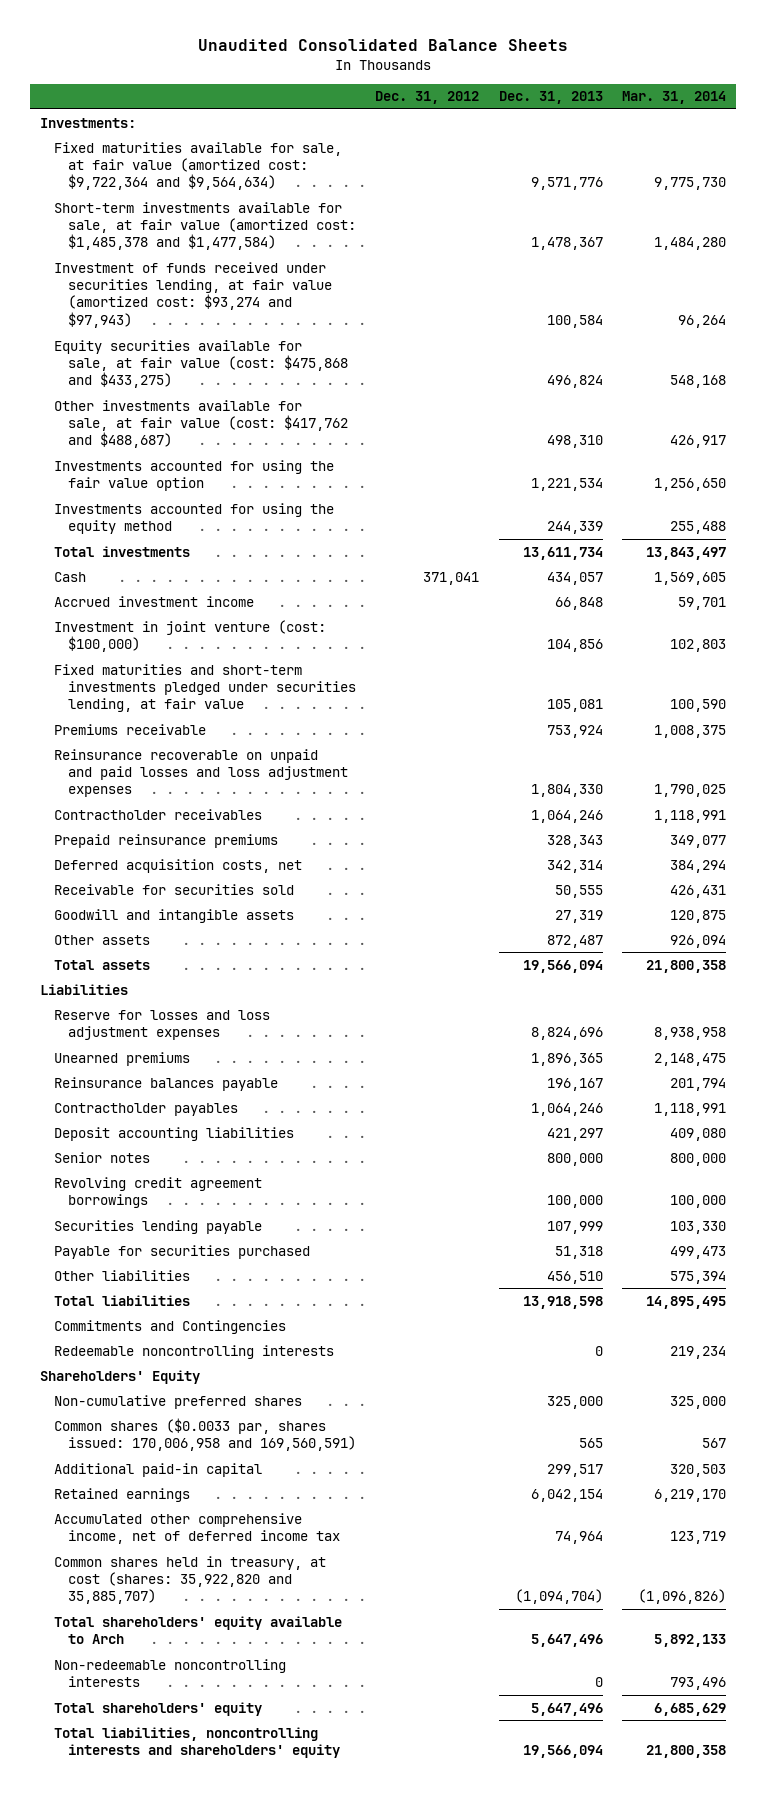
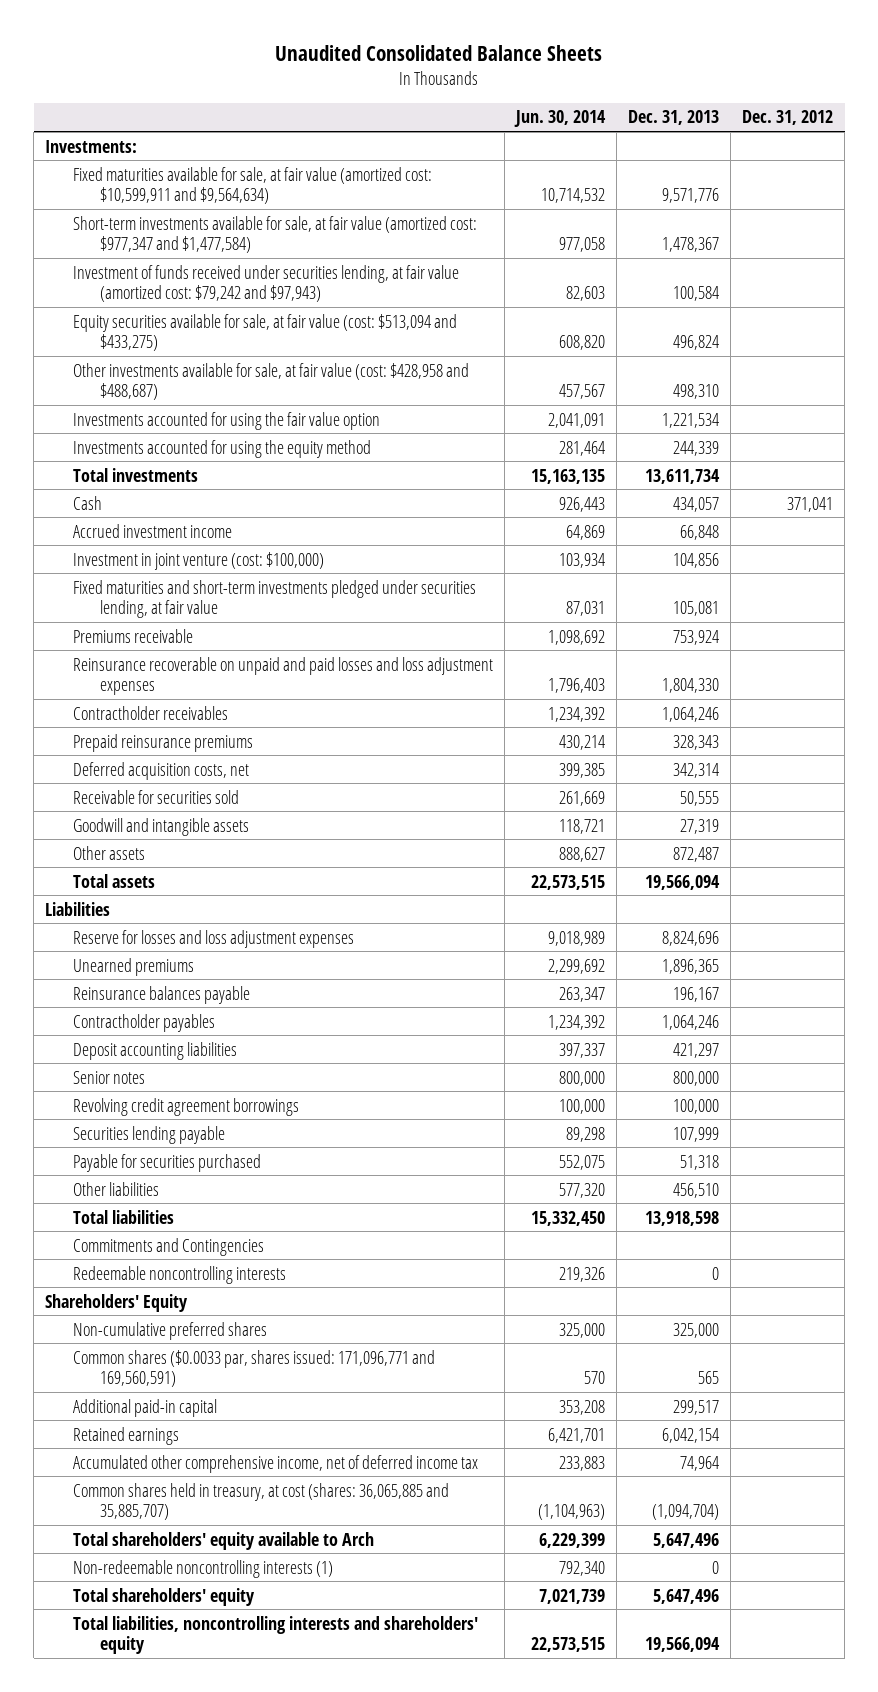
[622,91,727,105] Mar. 31, 2014 -> none
none -> [513,110,606,128] Jun. 30, 2014
[53,141,342,191] Fixed maturities available for sale, at fair value (amortized cost: $9,722,364 and $9,564,634) -> [72,166,432,205] Fixed maturities available for sale, at fair value (amortized cost: $10,599,911 and $9,564,634)
[53,201,356,251] Short-term investments available for sale, at fair value (amortized cost: $1,485,378 and $1,477,584) -> [72,215,477,254] Short-term investments available for sale, at fair value (amortized cost: $977,347 and $1,477,584)
[53,261,332,328] Investment of funds received under securities lending, at fair value (amortized cost: $93,274 and $97,943) -> [72,264,459,303] Investment of funds received under securities lending, at fair value (amortized cost: $79,242 and $97,943)
[53,339,348,389] Equity securities available for sale, at fair value (cost: $475,868 and $433,275) -> [72,313,457,352] Equity securities available for sale, at fair value (cost: $513,094 and $433,275)
[53,399,348,449] Other investments available for sale, at fair value (cost: $417,762 and $488,687) -> [72,362,469,401] Other investments available for sale, at fair value (cost: $428,958 and $488,687)
[53,1417,356,1452] Common shares ($0.0033 par, shares issued: 170,006,958 and 169,560,591) -> [72,1349,435,1388] Common shares ($0.0033 par, shares issued: 171,096,771 and 169,560,591)
[53,1555,326,1605] Common shares held in treasury, at cost (shares: 35,922,820 and 35,885,707) -> [72,1482,449,1521] Common shares held in treasury, at cost (shares: 36,065,885 and 35,885,707)
[53,1658,286,1688] Non-redeemable noncontrolling interests -> [72,1559,333,1578] Non-redeemable noncontrolling interests (1)

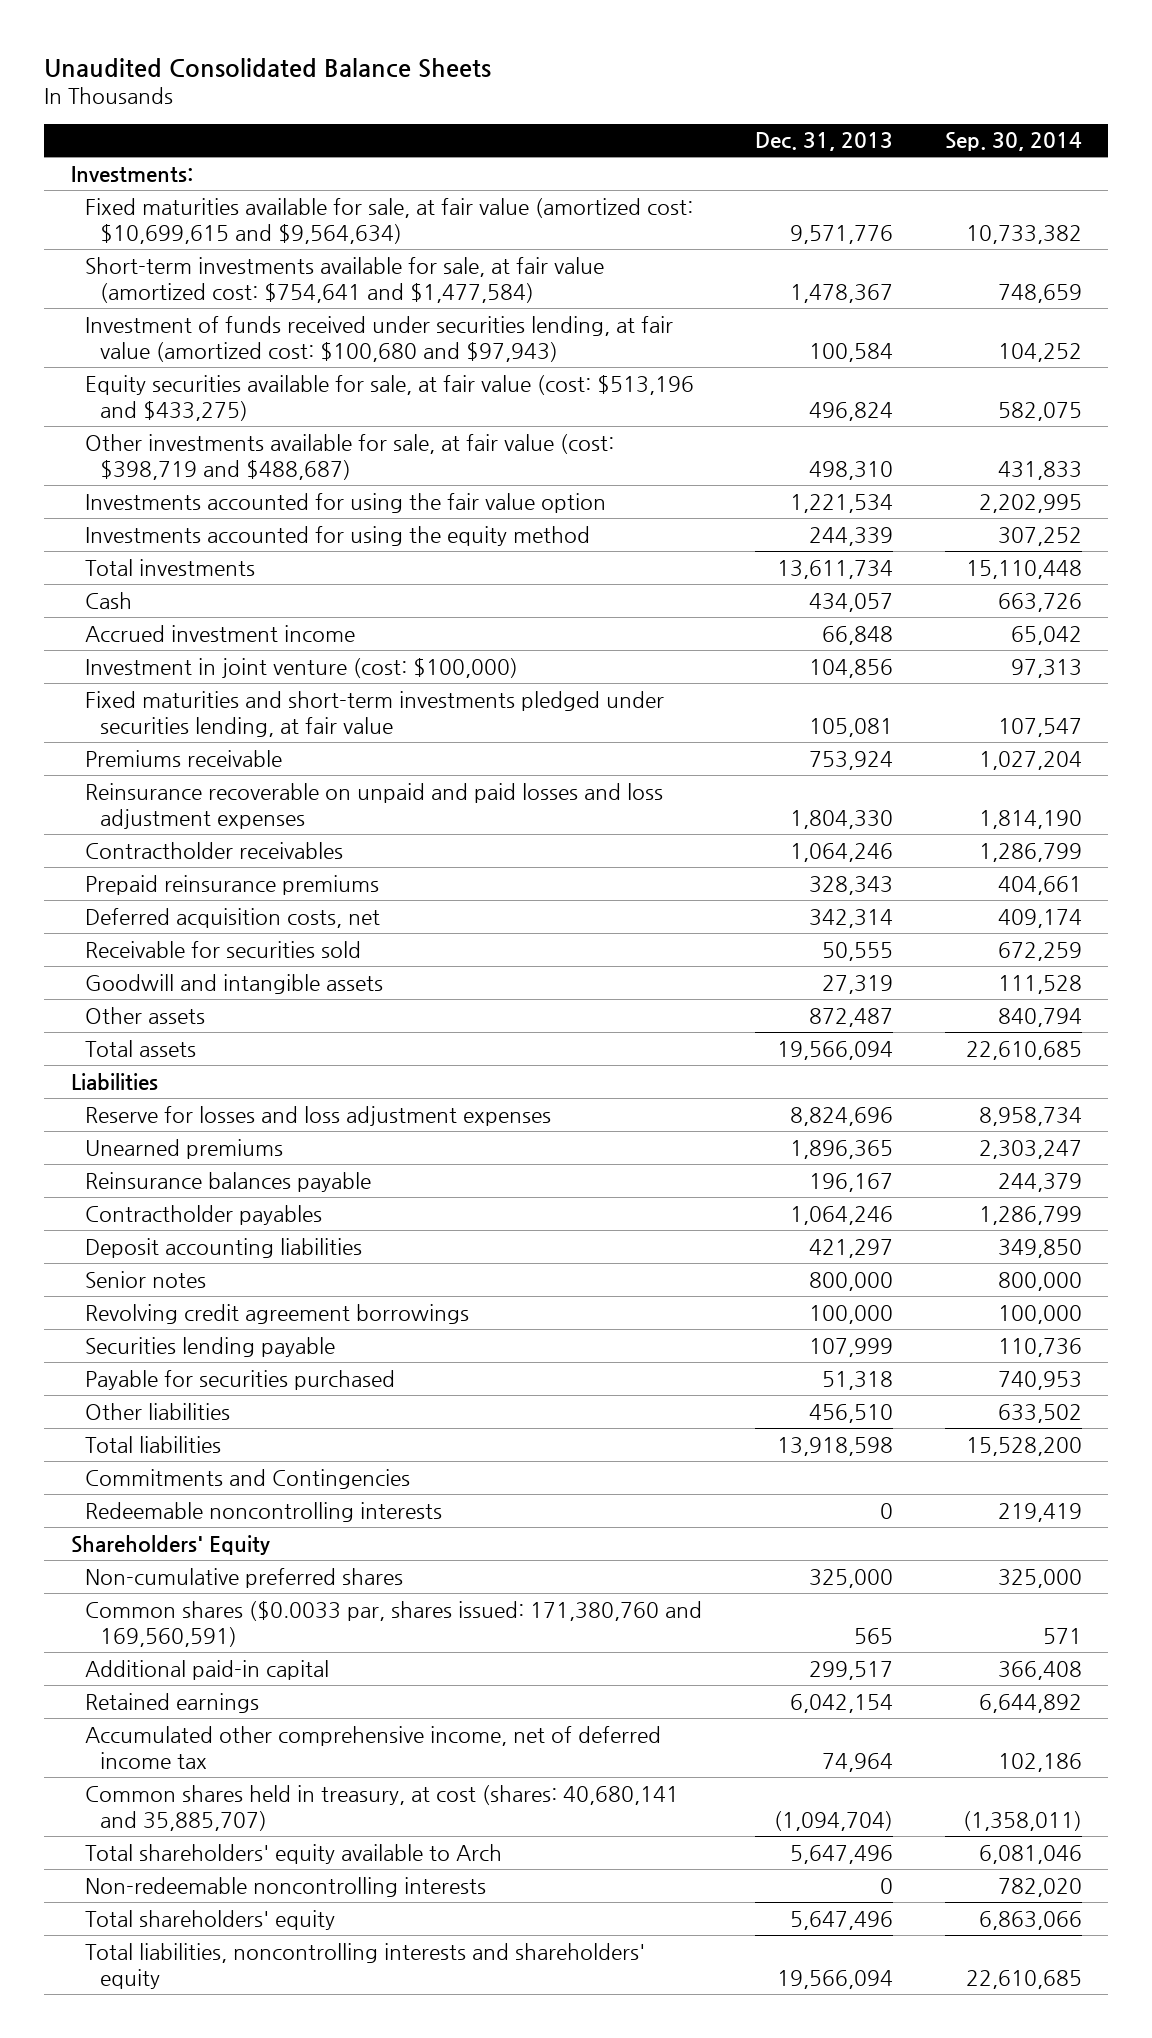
[513,110,606,128] Jun. 30, 2014 -> none
[742,110,834,126] Dec. 31, 2012 -> none
none -> [944,132,1082,152] Sep. 30, 2014
[72,166,432,205] Fixed maturities available for sale, at fair value (amortized cost: $10,599,911 and $9,564,634) -> [85,197,694,244] Fixed maturities available for sale, at fair value (amortized cost: $10,699,615 and $9,564,634)
[72,215,477,254] Short-term investments available for sale, at fair value (amortized cost: $977,347 and $1,477,584) -> [85,256,605,303] Short-term investments available for sale, at fair value (amortized cost: $754,641 and $1,477,584)
[72,264,459,303] Investment of funds received under securities lending, at fair value (amortized cost: $79,242 and $97,943) -> [85,315,674,362] Investment of funds received under securities lending, at fair value (amortized cost: $100,680 and $97,943)
[72,313,457,352] Equity securities available for sale, at fair value (cost: $513,094 and $433,275) -> [85,374,695,421] Equity securities available for sale, at fair value (cost: $513,196 and $433,275)
[72,362,469,401] Other investments available for sale, at fair value (cost: $428,958 and $488,687) -> [85,433,615,480] Other investments available for sale, at fair value (cost: $398,719 and $488,687)
[72,1349,435,1388] Common shares ($0.0033 par, shares issued: 171,096,771 and 169,560,591) -> [85,1600,703,1647] Common shares ($0.0033 par, shares issued: 171,380,760 and 169,560,591)
[72,1482,449,1521] Common shares held in treasury, at cost (shares: 36,065,885 and 35,885,707) -> [85,1784,680,1831] Common shares held in treasury, at cost (shares: 40,680,141 and 35,885,707)
[72,1559,333,1578] Non-redeemable noncontrolling interests (1) -> [85,1876,487,1897] Non-redeemable noncontrolling interests

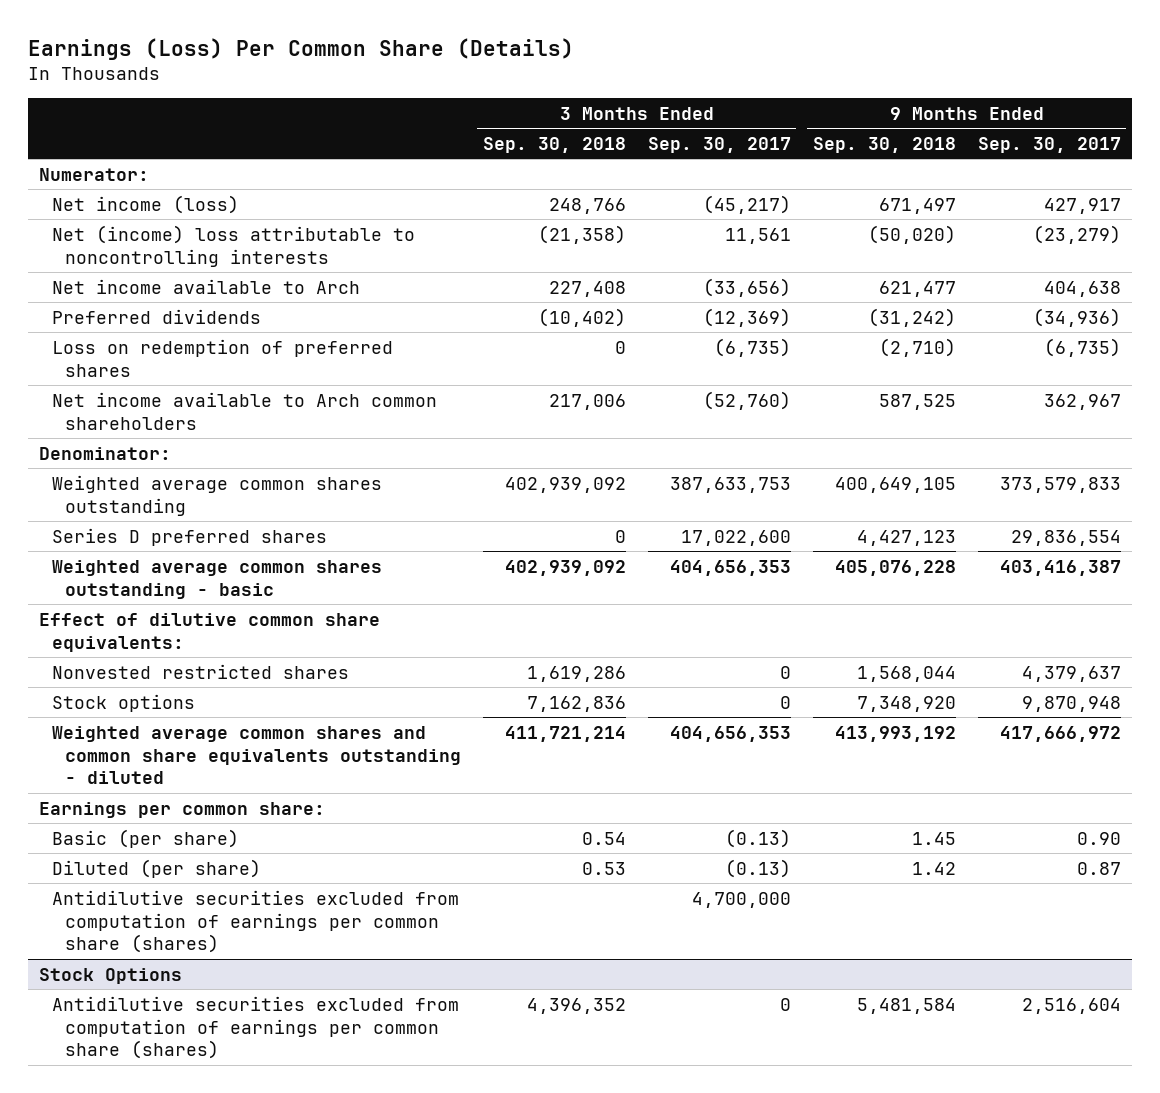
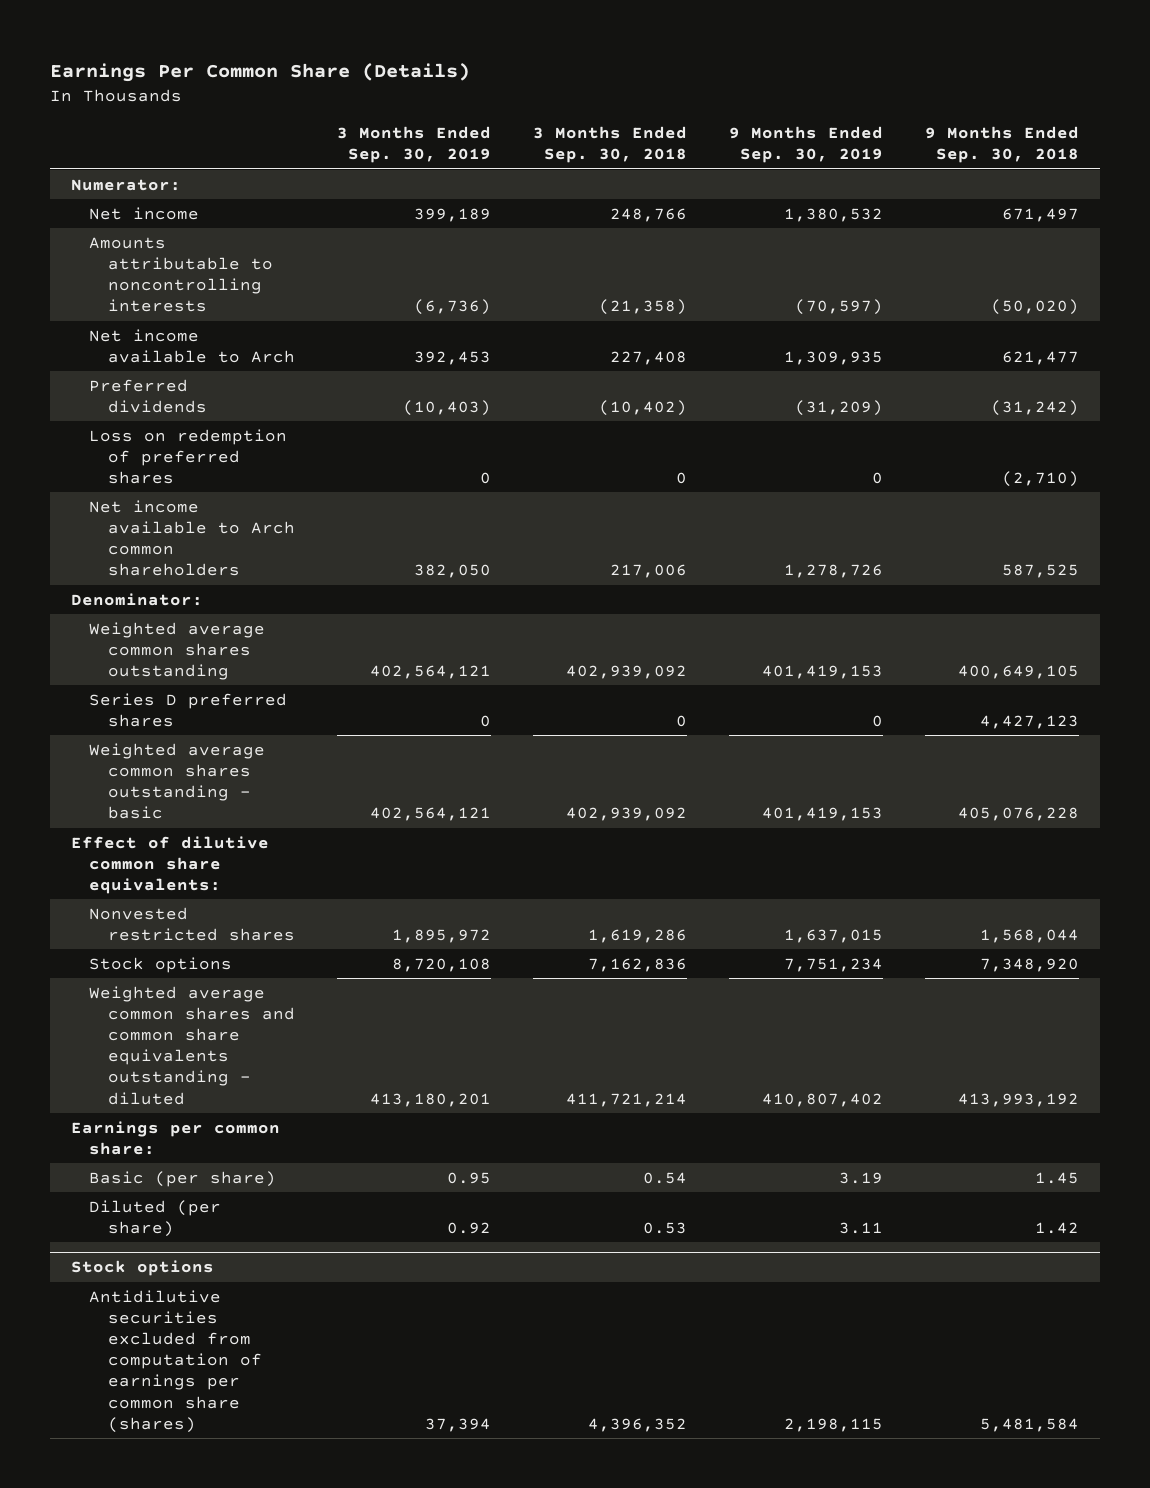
[27,37,574,60] Earnings (Loss) Per Common Share (Details) -> [49,62,470,82] Earnings Per Common Share (Details)
[647,136,791,153] Sep. 30, 2017 -> none
[977,136,1121,153] Sep. 30, 2017 -> none
none -> [336,126,491,164] 3 Months Ended Sep. 30, 2019
none -> [729,126,884,164] 9 Months Ended Sep. 30, 2019
[51,194,239,214] Net income (loss) -> [89,206,200,220] Net income
[51,224,415,267] Net (income) loss attributable to noncontrolling interests -> [89,236,273,313] Amounts attributable to noncontrolling interests
[51,889,459,954] Antidilutive securities excluded from computation of earnings per common share (shares) -> none
[38,967,182,984] Stock Options -> [70,1260,214,1277] Stock options

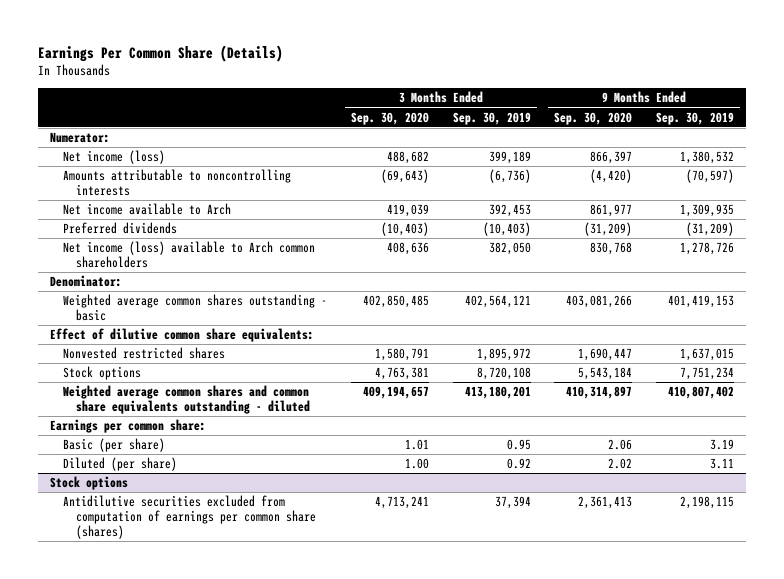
[532,126,687,164] 3 Months Ended Sep. 30, 2018 -> none
[925,126,1080,164] 9 Months Ended Sep. 30, 2018 -> none
none -> [350,111,429,125] Sep. 30, 2020
none -> [554,111,633,125] Sep. 30, 2020
[89,206,200,220] Net income -> [62,150,165,165] Net income (loss)
[89,428,288,485] Loss on redemption of preferred shares -> none
[89,499,295,577] Net income available to Arch common shareholders -> [62,241,315,269] Net income (loss) available to Arch common shareholders
[89,621,266,681] Weighted average common shares outstanding -> none
[89,692,288,727] Series D preferred shares -> none

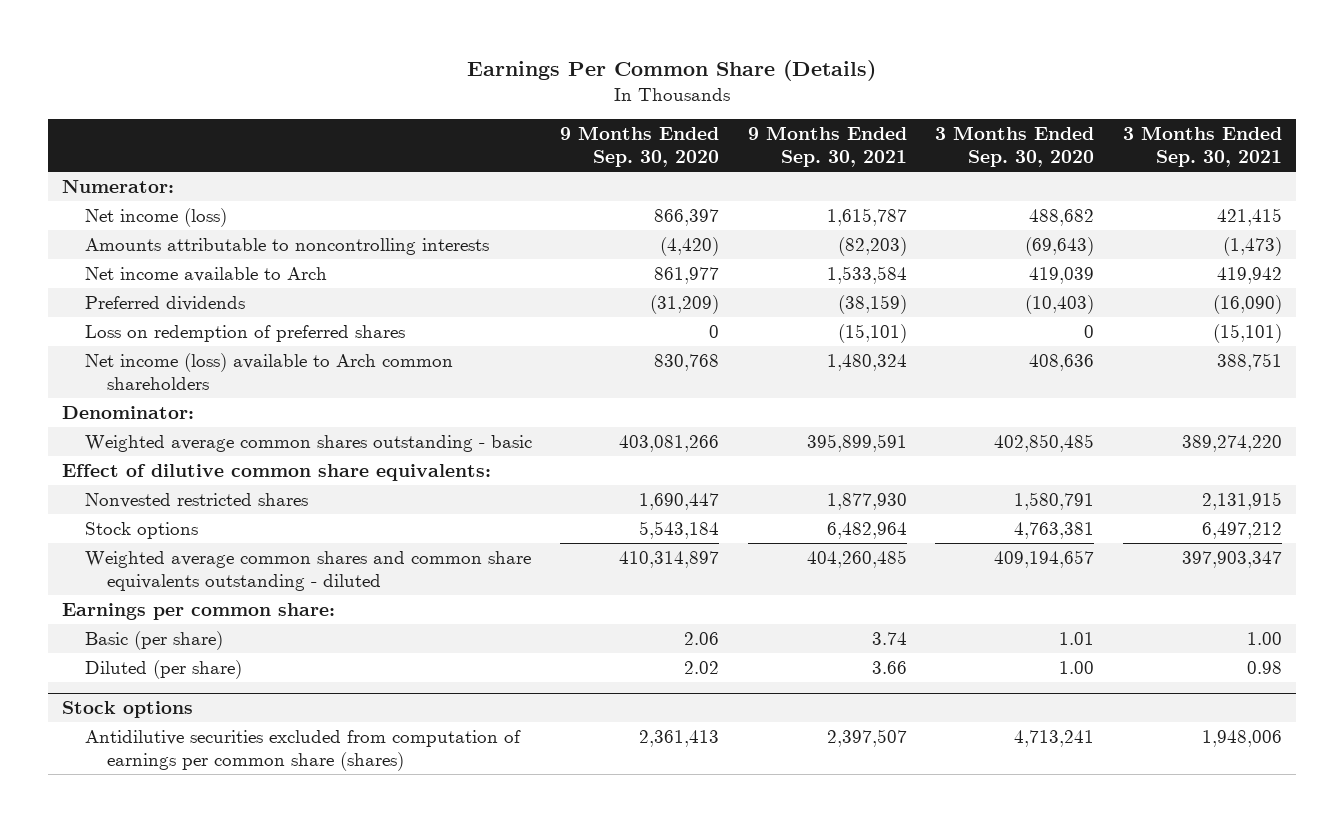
[452,111,531,125] Sep. 30, 2019 -> none
[656,111,735,125] Sep. 30, 2019 -> none
none -> [747,126,907,168] 9 Months Ended Sep. 30, 2021
none -> [1122,126,1282,168] 3 Months Ended Sep. 30, 2021
none -> [84,324,405,342] Loss on redemption of preferred shares

